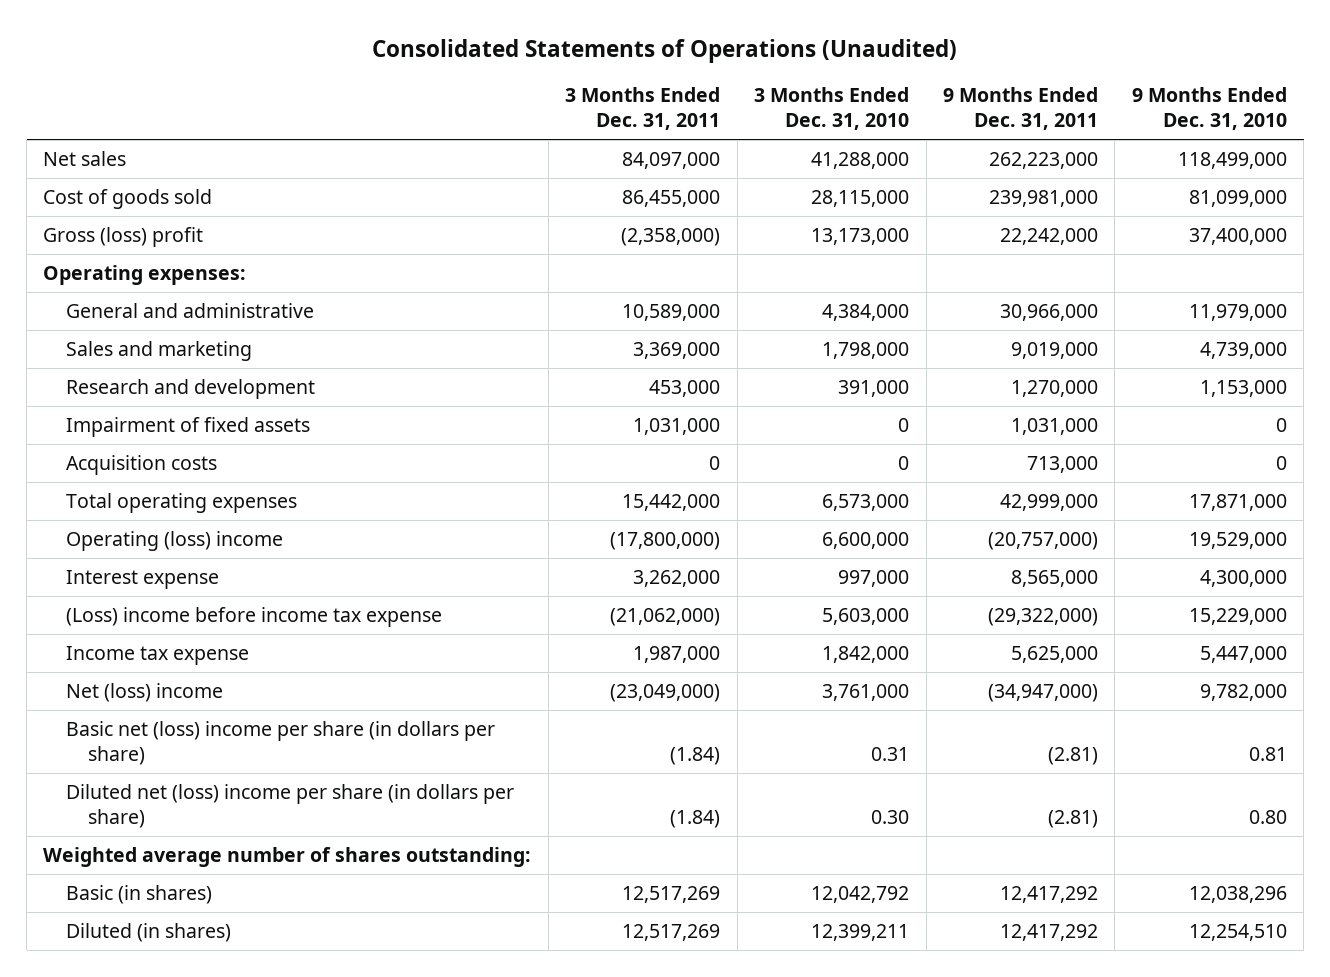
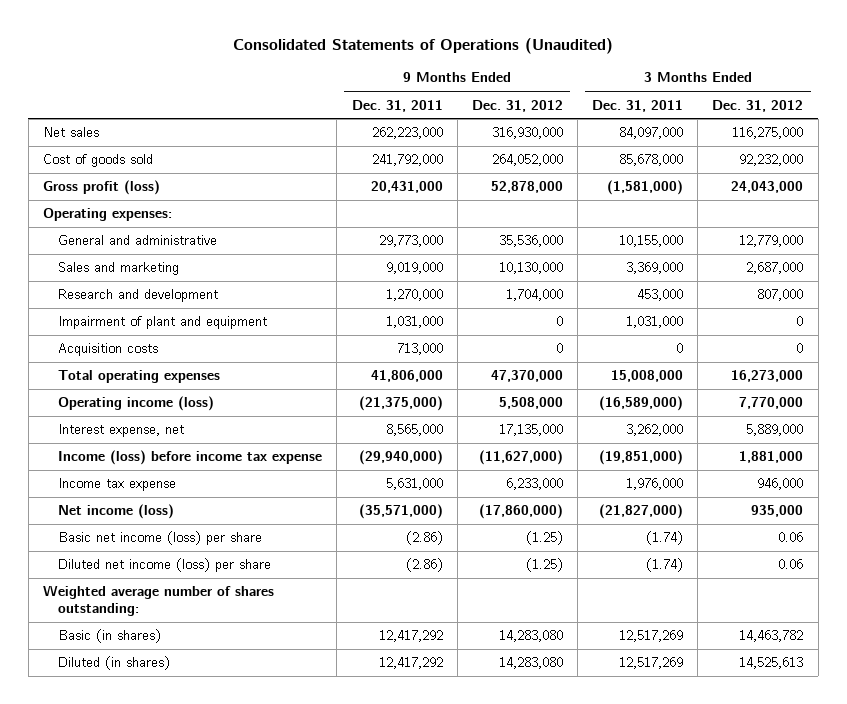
[754,87,910,131] 3 Months Ended Dec. 31, 2010 -> none
[1131,87,1287,131] 9 Months Ended Dec. 31, 2010 -> none
none -> [471,99,563,112] Dec. 31, 2012
none -> [712,99,804,112] Dec. 31, 2012
[622,190,721,208] 86,455,000 -> [619,154,684,167] 85,678,000
[988,190,1098,208] 239,981,000 -> [371,154,443,167] 241,792,000
[43,227,204,248] Gross (loss) profit -> [43,180,161,196] Gross profit (loss)
[621,228,721,247] (2,358,000) -> [607,180,684,196] (1,581,000)
[999,228,1098,246] 22,242,000 -> [370,181,443,194] 20,431,000
[622,304,721,322] 10,589,000 -> [619,235,684,248] 10,155,000
[999,304,1098,322] 30,966,000 -> [378,235,443,248] 29,773,000
[65,417,310,438] Impairment of fixed assets -> [58,316,268,330] Impairment of plant and equipment
[622,494,721,512] 15,442,000 -> [611,370,684,383] 15,008,000
[999,494,1098,512] 42,999,000 -> [370,370,443,383] 41,806,000
[65,531,283,552] Operating (loss) income -> [58,396,215,412] Operating income (loss)
[610,532,721,551] (17,800,000) -> [599,396,684,412] (16,589,000)
[987,532,1098,551] (20,757,000) -> [358,396,443,412] (21,375,000)
[65,570,219,590] Interest expense -> [58,424,185,438] Interest expense, net
[65,607,442,628] (Loss) income before income tax expense -> [58,450,323,466] Income (loss) before income tax expense
[610,608,721,627] (21,062,000) -> [599,450,684,466] (19,851,000)
[987,608,1098,627] (29,322,000) -> [358,450,443,466] (29,940,000)
[633,646,721,664] 1,987,000 -> [626,478,684,491] 1,976,000
[1010,646,1098,664] 5,625,000 -> [385,478,443,491] 5,631,000
[65,683,223,703] Net (loss) income -> [58,504,175,520] Net income (loss)
[610,684,721,703] (23,049,000) -> [599,504,684,520] (21,827,000)
[987,684,1098,703] (34,947,000) -> [358,504,443,520] (35,571,000)
[65,721,495,765] Basic net (loss) income per share (in dollars per share) -> [58,531,263,546] Basic net income (loss) per share
[670,746,721,765] (1.84) -> [646,531,684,546] (1.74)
[1047,746,1098,765] (2.81) -> [405,531,443,546] (2.86)
[65,784,514,828] Diluted net (loss) income per share (in dollars per share) -> [58,558,272,573] Diluted net income (loss) per share
[670,809,721,828] (1.84) -> [646,558,684,573] (1.74)
[1047,809,1098,828] (2.81) -> [405,558,443,573] (2.86)

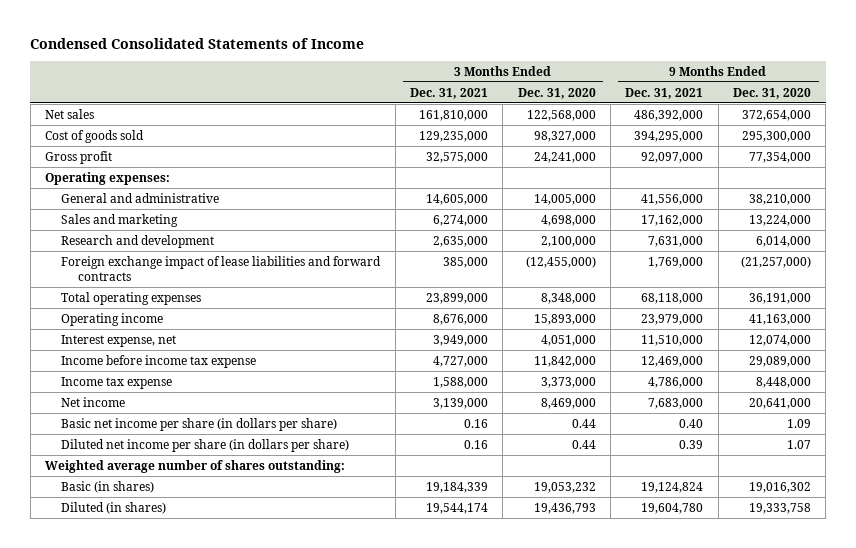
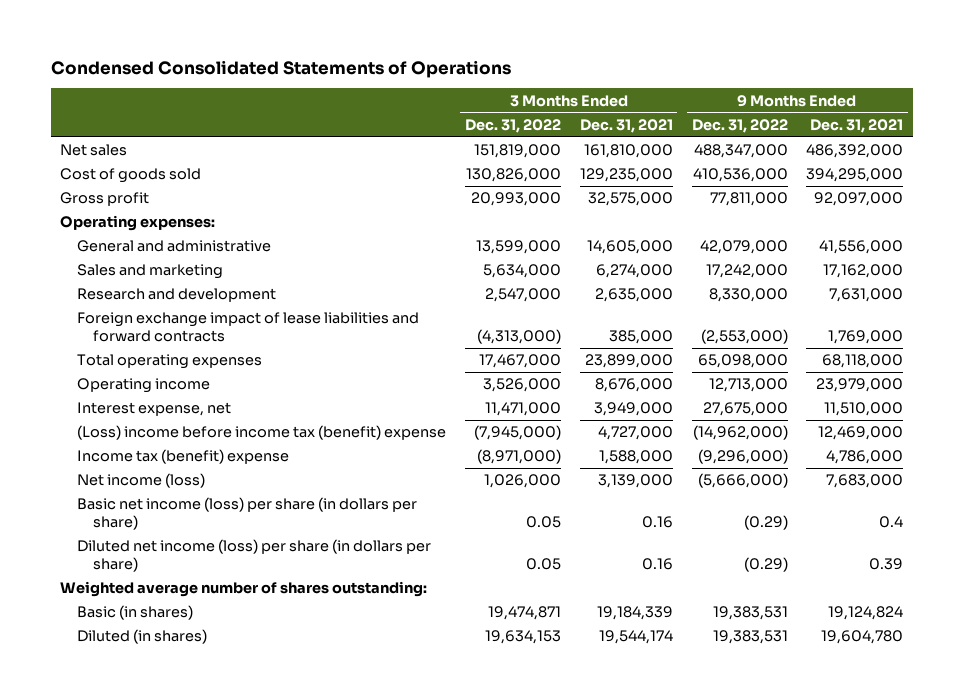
[30,37,365,49] Condensed Consolidated Statements of Income -> [50,59,511,78] Condensed Consolidated Statements of Operations
[517,87,596,99] Dec. 31, 2020 -> none
[733,87,812,99] Dec. 31, 2020 -> none
none -> [464,118,561,133] Dec. 31, 2022
none -> [691,118,788,133] Dec. 31, 2022
[61,354,257,368] Income before income tax expense -> [76,425,446,441] (Loss) income before income tax (benefit) expense
[61,376,173,389] Income tax expense -> [76,449,289,465] Income tax (benefit) expense
[61,396,126,407] Net income -> [76,473,205,489] Net income (loss)
[61,417,338,431] Basic net income per share (in dollars per share) -> [76,497,417,531] Basic net income (loss) per share (in dollars per share)
[679,418,704,428] 0.40 -> [879,516,904,529] 0.4
[61,438,350,452] Diluted net income per share (in dollars per share) -> [76,539,431,573] Diluted net income (loss) per share (in dollars per share)

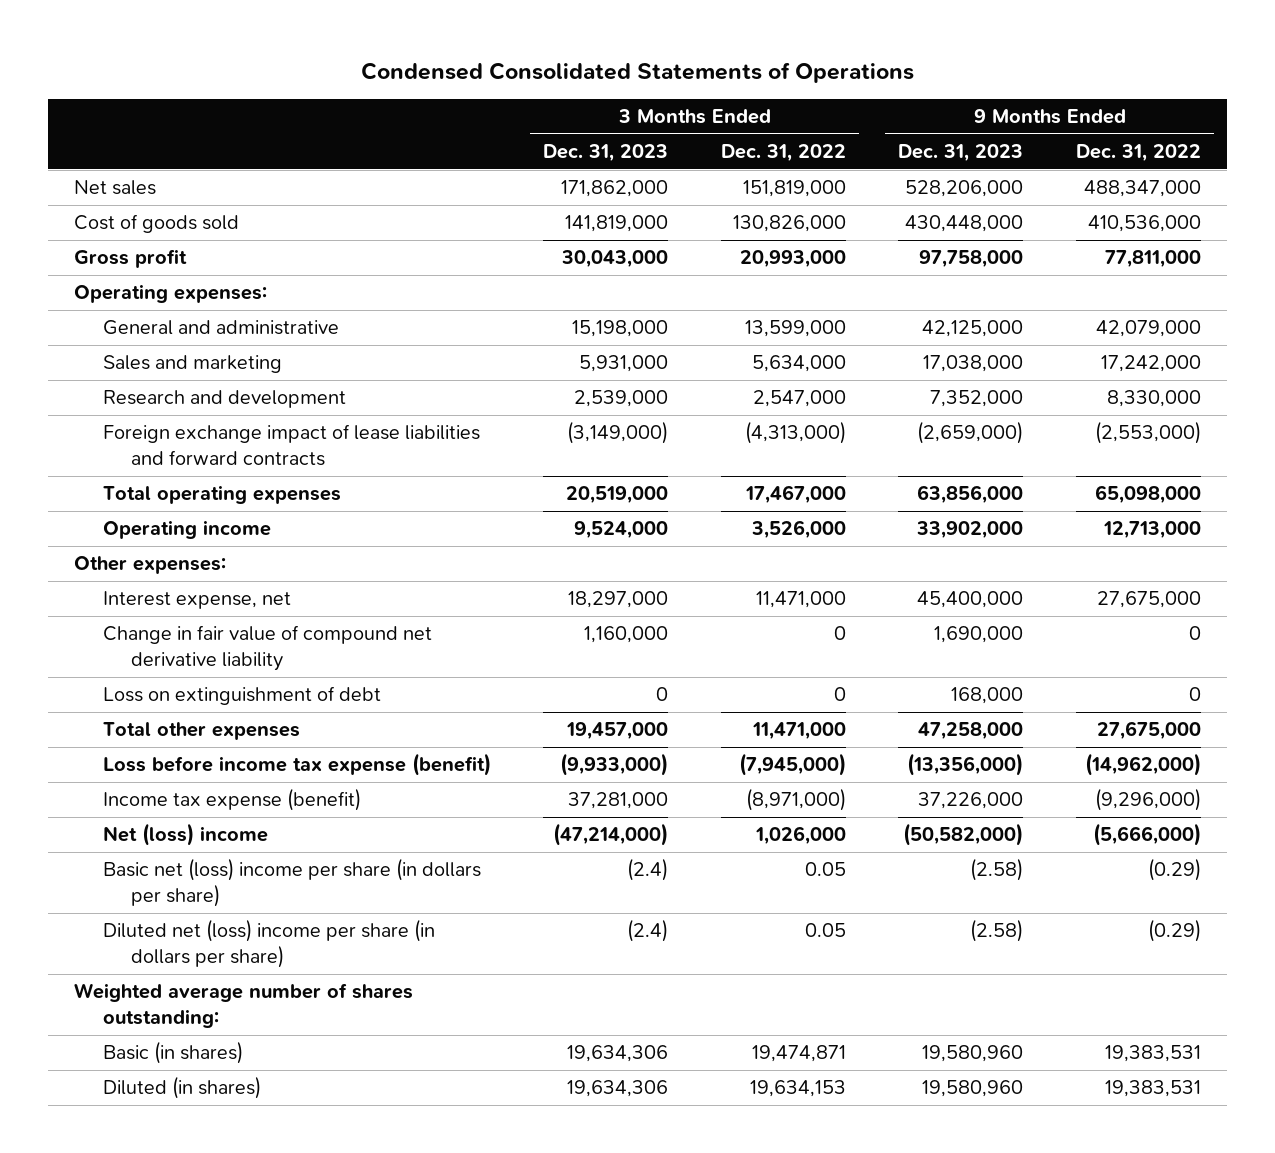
[579,118,673,133] Dec. 31, 2021 -> none
[810,118,904,133] Dec. 31, 2021 -> none
none -> [543,144,669,163] Dec. 31, 2023
none -> [898,144,1024,163] Dec. 31, 2023
none -> [74,556,227,575] Other expenses:
none -> [102,625,432,671] Change in fair value of compound net derivative liability
none -> [102,686,381,706] Loss on extinguishment of debt
none -> [102,722,300,741] Total other expenses
[76,425,446,441] (Loss) income before income tax (benefit) expense -> [102,753,491,777] Loss before income tax expense (benefit)
[76,449,289,465] Income tax (benefit) expense -> [102,788,361,812] Income tax expense (benefit)
[76,473,205,489] Net income (loss) -> [102,823,268,847] Net (loss) income
[76,497,417,531] Basic net income (loss) per share (in dollars per share) -> [102,858,481,907] Basic net (loss) income per share (in dollars per share)
[76,539,431,573] Diluted net income (loss) per share (in dollars per share) -> [102,919,435,968] Diluted net (loss) income per share (in dollars per share)

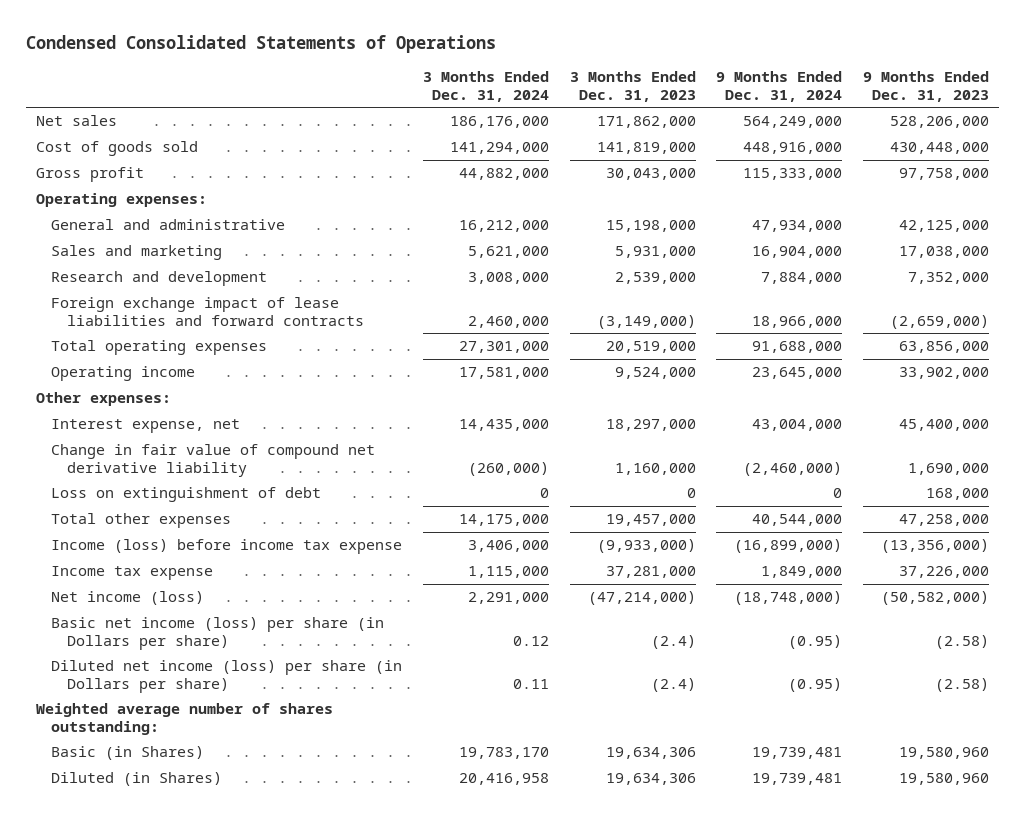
[720,144,846,163] Dec. 31, 2022 -> none
[1075,144,1201,163] Dec. 31, 2022 -> none
none -> [423,71,550,102] 3 Months Ended Dec. 31, 2024
none -> [716,71,843,102] 9 Months Ended Dec. 31, 2024
[102,753,491,777] Loss before income tax expense (benefit) -> [51,539,403,555] Income (loss) before income tax expense
[102,788,361,812] Income tax expense (benefit) -> [51,566,214,581] Income tax expense
[102,823,268,847] Net (loss) income -> [51,591,205,606] Net income (loss)
[102,858,481,907] Basic net (loss) income per share (in dollars per share) -> [51,617,385,650] Basic net income (loss) per share (in Dollars per share)
[102,919,435,968] Diluted net (loss) income per share (in dollars per share) -> [51,660,403,693] Diluted net income (loss) per share (in Dollars per share)
[102,1041,243,1065] Basic (in shares) -> [51,746,205,761] Basic (in Shares)
[102,1076,261,1100] Diluted (in shares) -> [51,772,223,787] Diluted (in Shares)

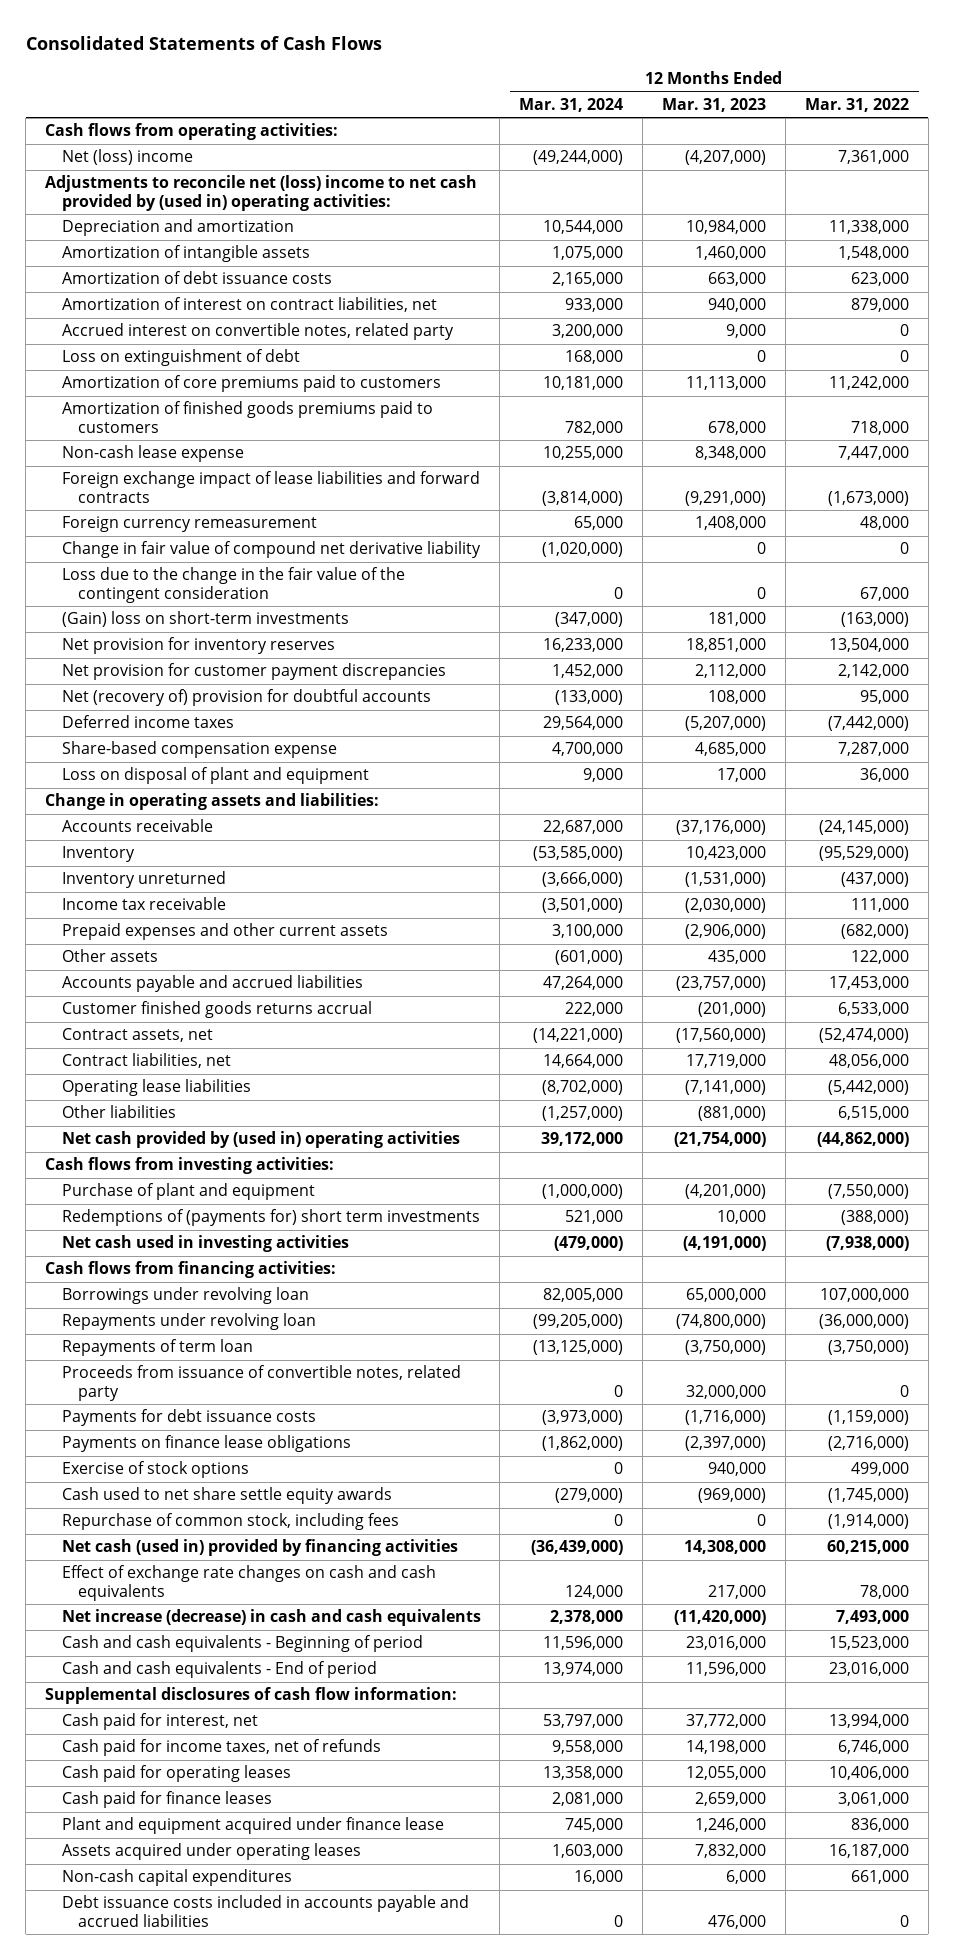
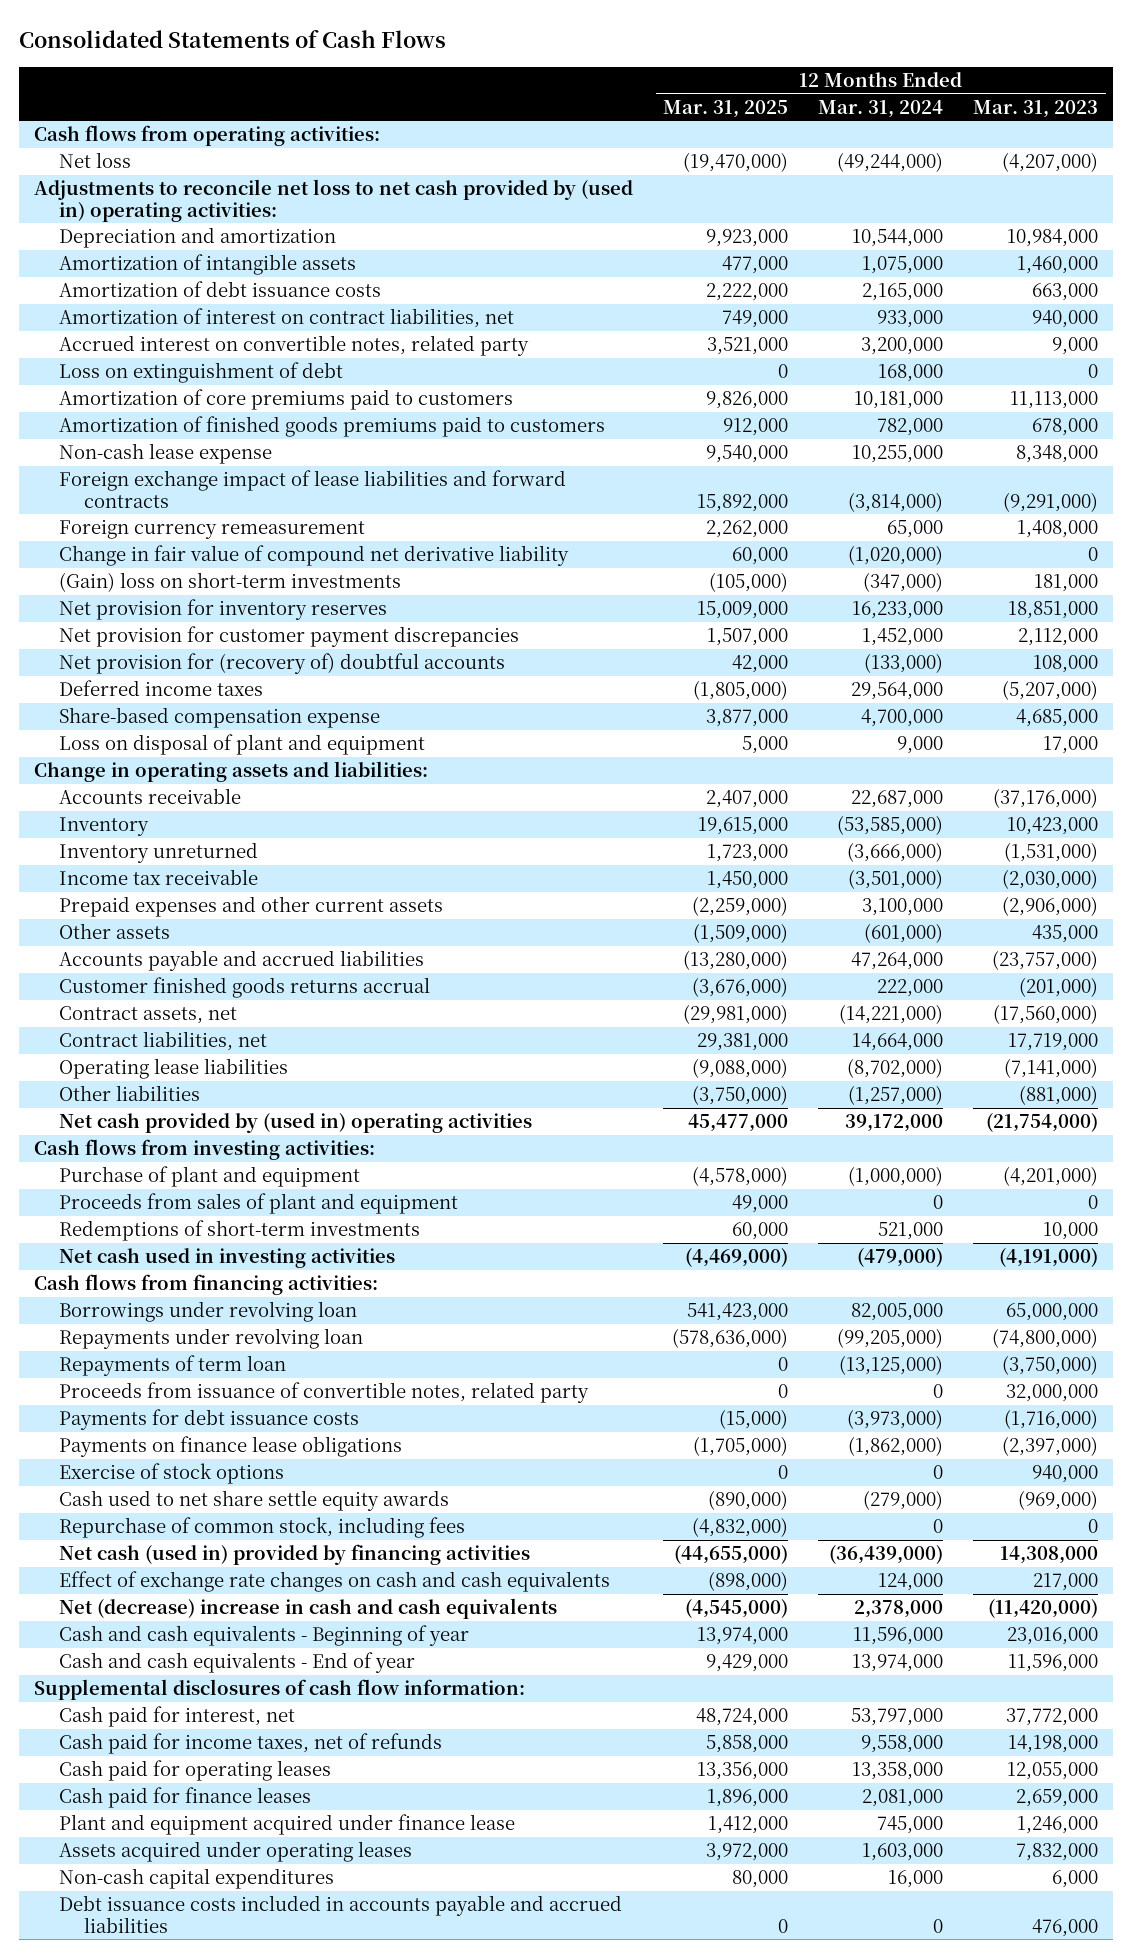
[804,97,909,112] Mar. 31, 2022 -> none
none -> [663,99,789,118] Mar. 31, 2025
[61,149,193,166] Net (loss) income -> [58,152,131,169] Net loss
[45,175,478,211] Adjustments to reconcile net (loss) income to net cash provided by (used in) operating activities: -> [34,179,634,222] Adjustments to reconcile net loss to net cash provided by (used in) operating activities:
[61,567,405,603] Loss due to the change in the fair value of the contingent consideration -> none
[61,689,431,707] Net (recovery of) provision for doubtful accounts -> [58,653,505,675] Net provision for (recovery of) doubtful accounts
none -> [58,1193,458,1215] Proceeds from sales of plant and equipment
[61,1209,480,1227] Redemptions of (payments for) short term investments -> [58,1220,420,1242] Redemptions of short-term investments
[61,1609,481,1627] Net increase (decrease) in cash and cash equivalents -> [58,1598,557,1620] Net (decrease) increase in cash and cash equivalents
[61,1635,423,1653] Cash and cash equivalents - Beginning of period -> [58,1625,469,1647] Cash and cash equivalents - Beginning of year
[61,1661,377,1679] Cash and cash equivalents - End of period -> [58,1652,415,1674] Cash and cash equivalents - End of year

